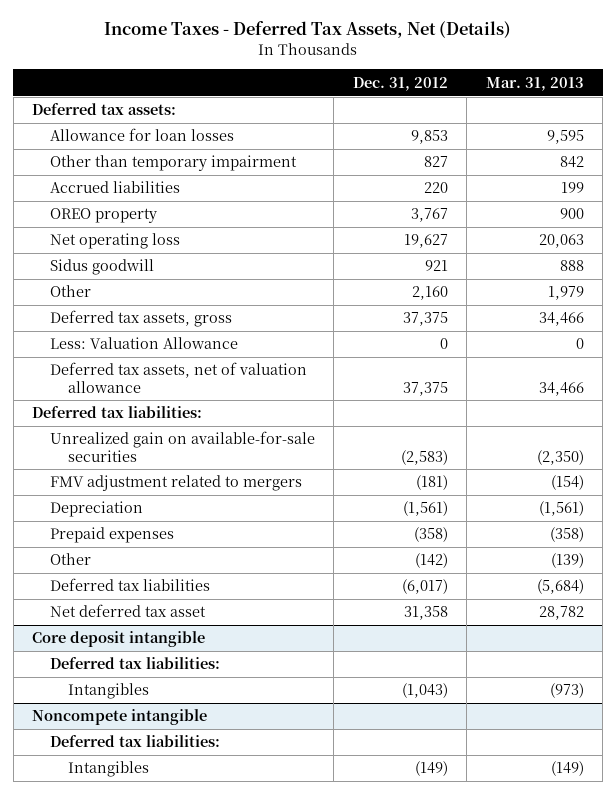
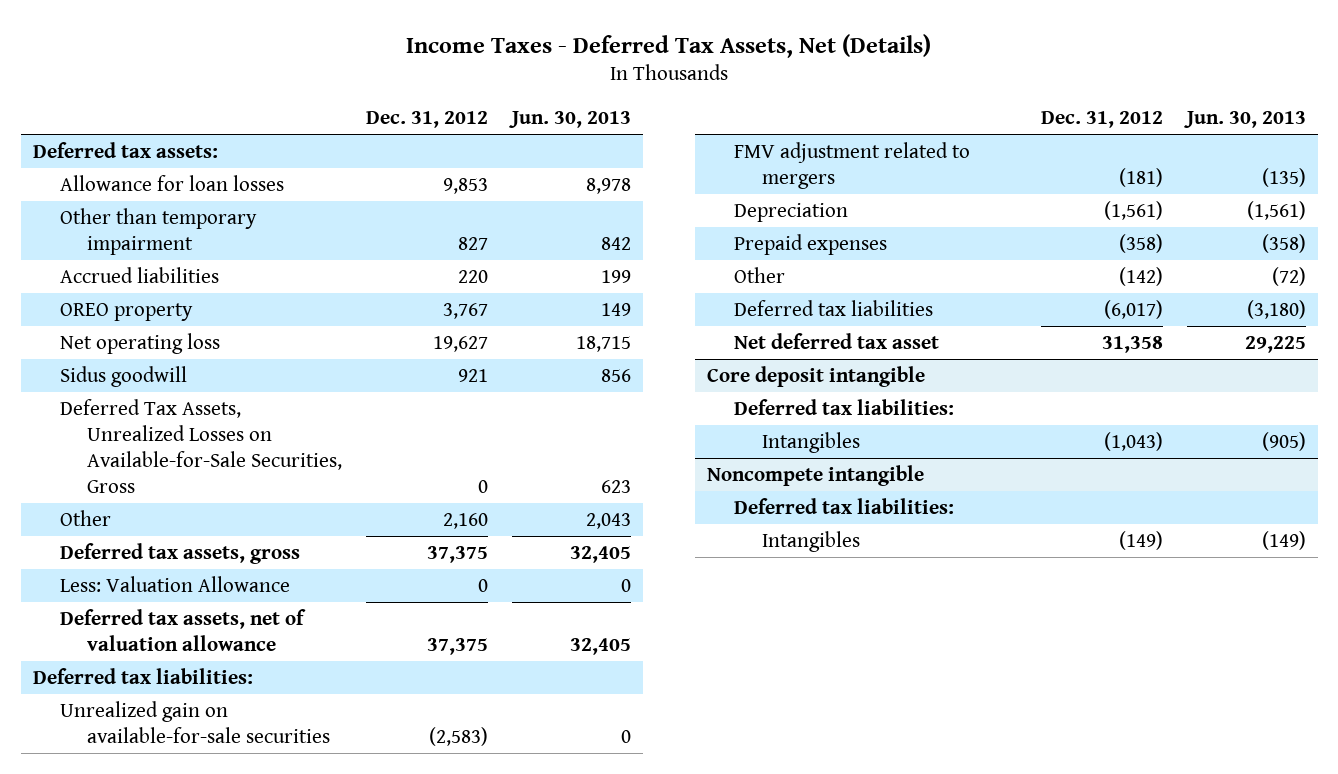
[485,76,584,91] Mar. 31, 2013 -> none
none -> [509,110,632,128] Jun. 30, 2013
none -> [59,398,343,493] Deferred Tax Assets, Unrealized Losses on Available-for-Sale Securities, Gross

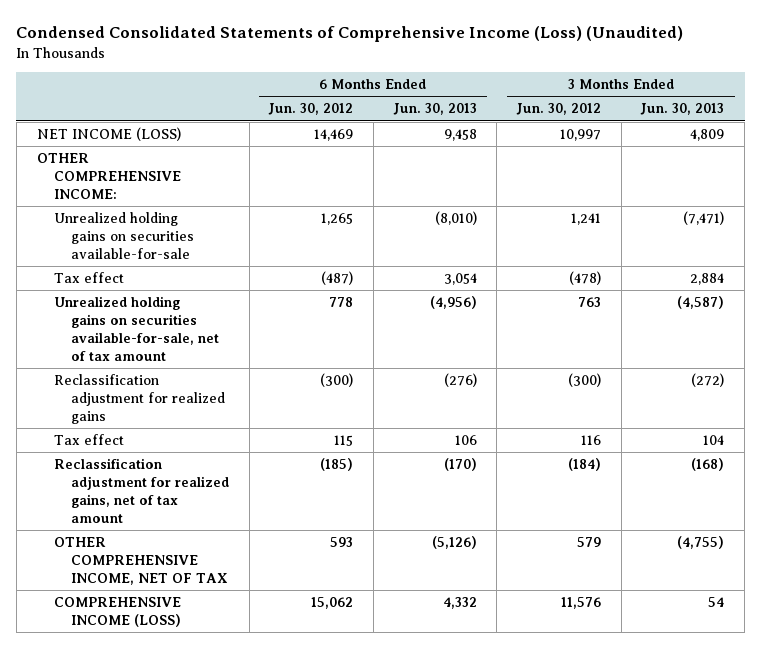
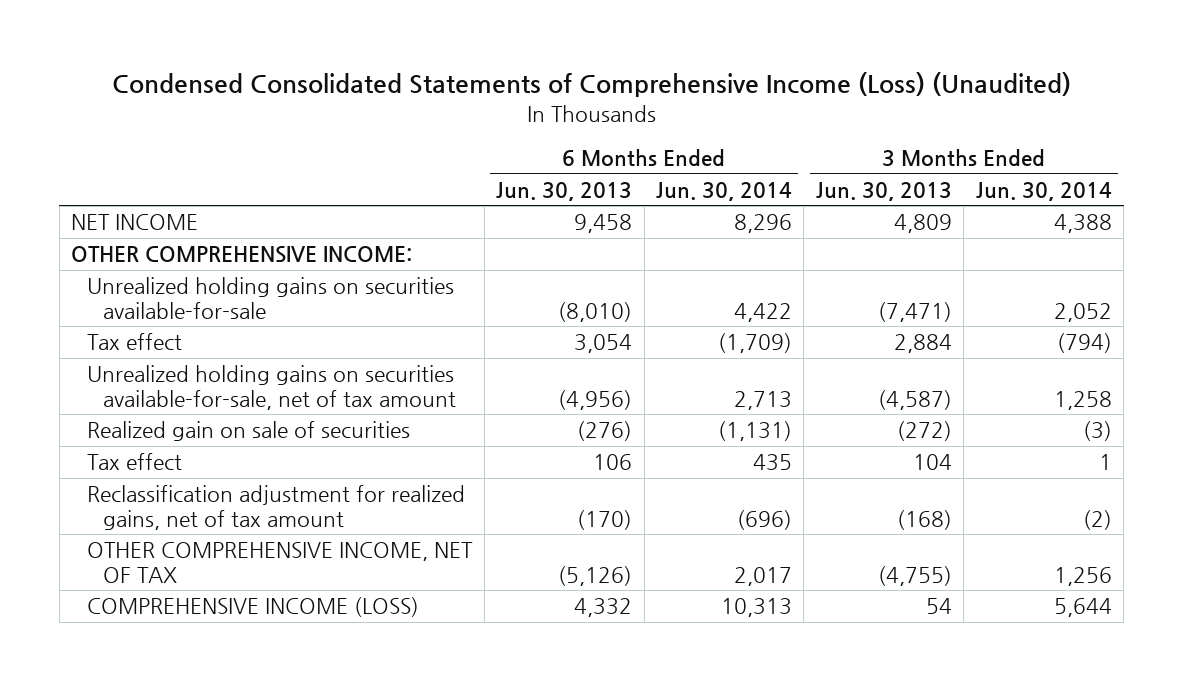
[268,103,354,116] Jun. 30, 2012 -> none
[516,103,602,116] Jun. 30, 2012 -> none
none -> [656,181,793,201] Jun. 30, 2014
none -> [975,181,1112,201] Jun. 30, 2014
[36,127,181,142] NET INCOME (LOSS) -> [71,214,199,231] NET INCOME
[53,374,226,424] Reclassification adjustment for realized gains -> [87,421,411,442] Realized gain on sale of securities

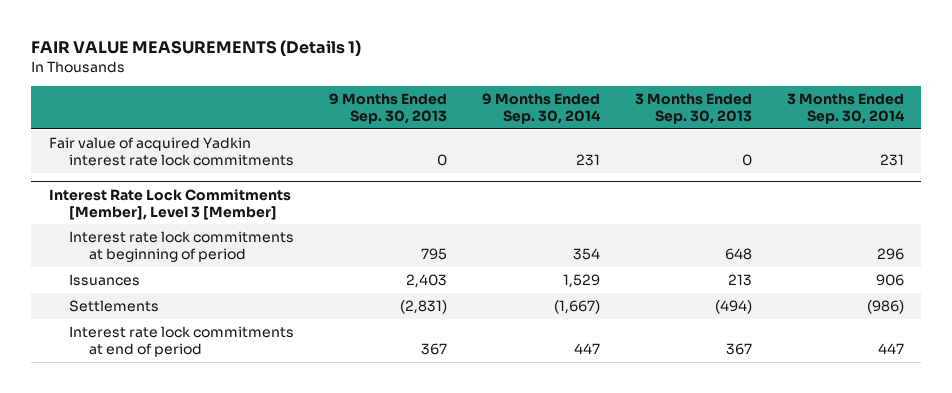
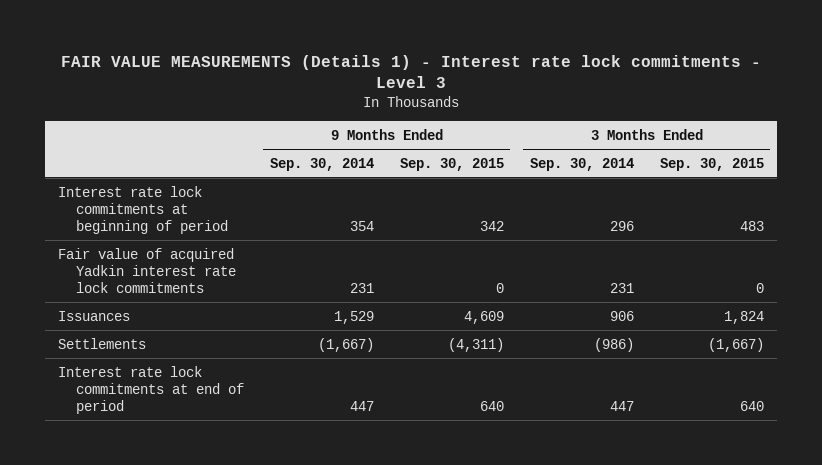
[31,39,362,56] FAIR VALUE MEASUREMENTS (Details 1) -> [60,54,761,89] FAIR VALUE MEASUREMENTS (Details 1) - Interest rate lock commitments - Level 3
[328,93,447,125] 9 Months Ended Sep. 30, 2013 -> none
[634,93,752,125] 3 Months Ended Sep. 30, 2013 -> none
none -> [399,157,504,171] Sep. 30, 2015
none -> [659,157,764,171] Sep. 30, 2015
[48,188,291,220] Interest Rate Lock Commitments [Member], Level 3 [Member] -> none
[48,136,294,167] Fair value of acquired Yadkin interest rate lock commitments -> [57,247,236,293] Fair value of acquired Yadkin interest rate lock commitments

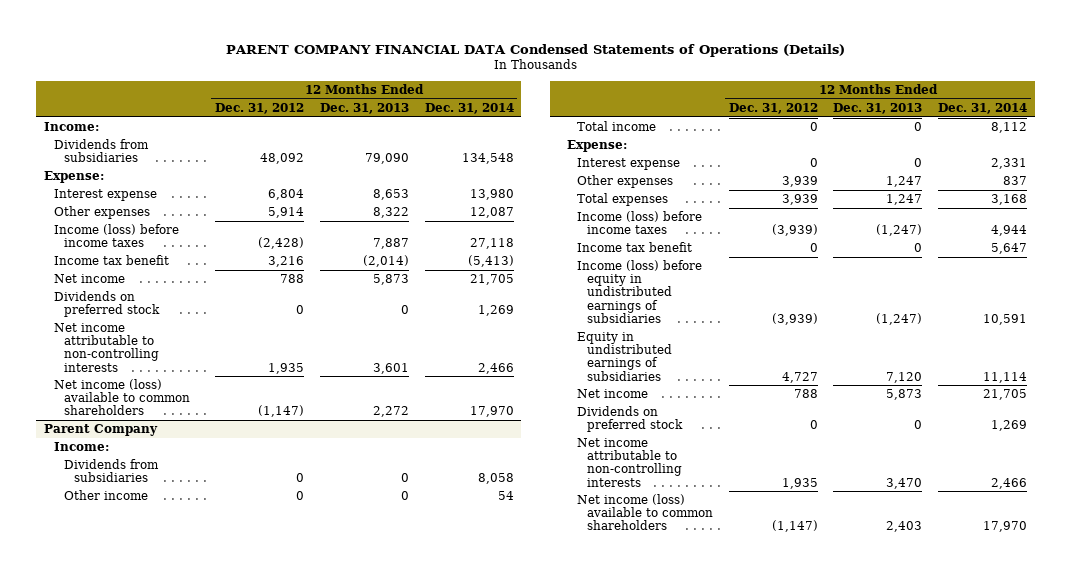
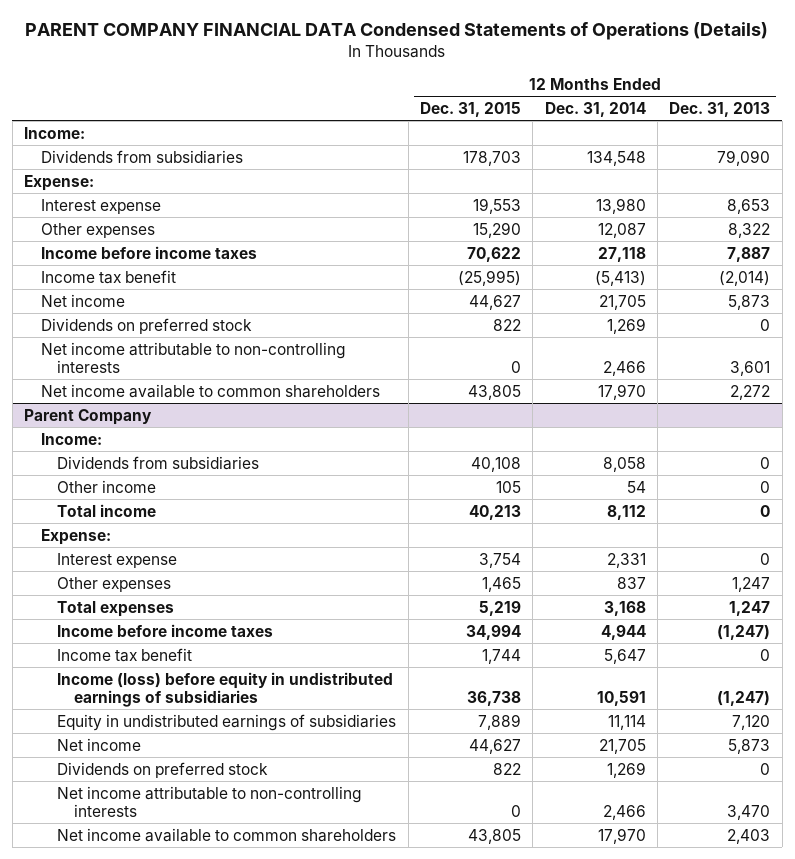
[215,102,305,114] Dec. 31, 2012 -> none
none -> [420,102,522,118] Dec. 31, 2015
[54,224,180,248] Income (loss) before income taxes -> [40,245,257,259] Income before income taxes
[54,379,190,416] Net income (loss) available to common shareholders -> [40,383,380,398] Net income available to common shareholders
[577,211,703,235] Income (loss) before income taxes -> [57,623,274,637] Income before income taxes
[577,494,714,531] Net income (loss) available to common shareholders -> [57,827,397,842] Net income available to common shareholders

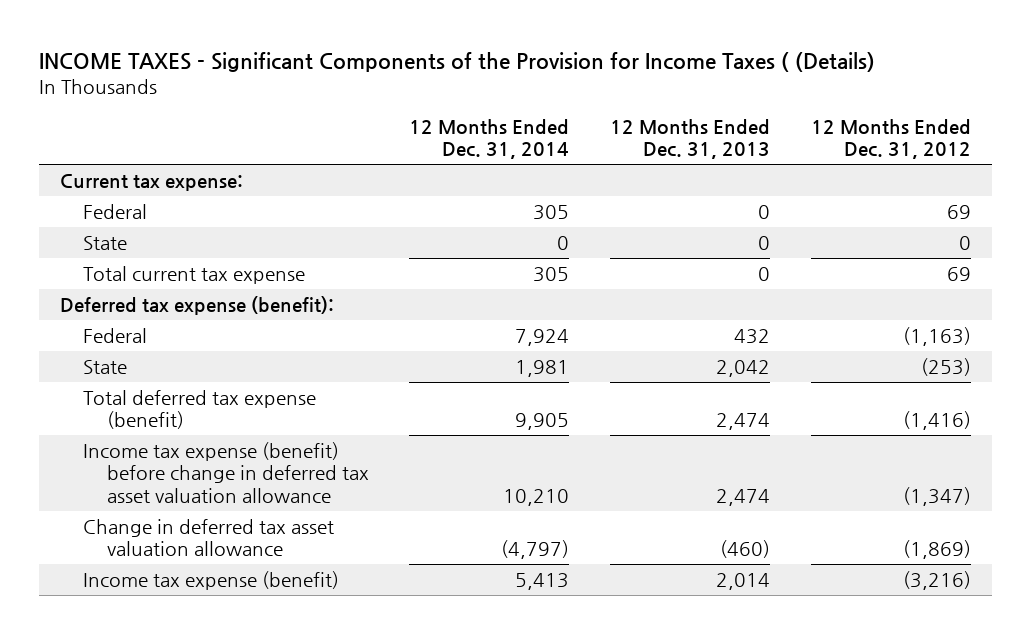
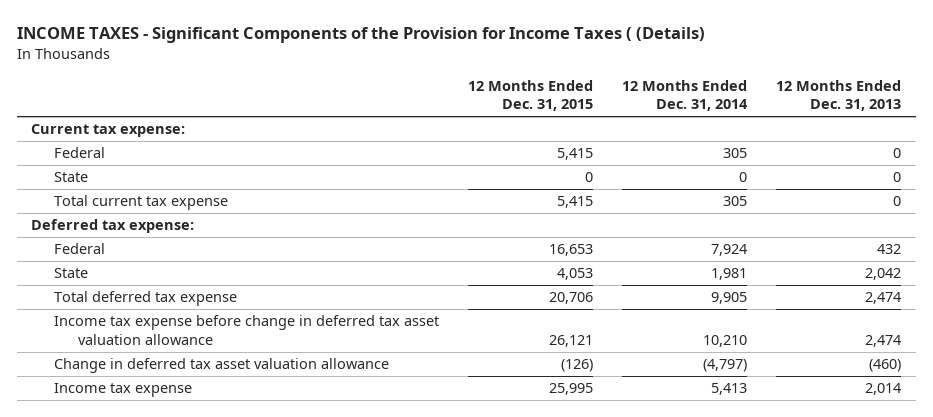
[811,118,972,160] 12 Months Ended Dec. 31, 2012 -> none
none -> [468,79,594,112] 12 Months Ended Dec. 31, 2015
[59,295,334,315] Deferred tax expense (benefit): -> [31,219,195,234] Deferred tax expense:
[83,389,317,430] Total deferred tax expense (benefit) -> [54,291,238,307] Total deferred tax expense
[83,441,369,503] Income tax expense (benefit) before change in deferred tax asset valuation allowance -> [54,315,440,345] Income tax expense before change in deferred tax asset valuation allowance
[83,570,340,590] Income tax expense (benefit) -> [54,383,193,398] Income tax expense

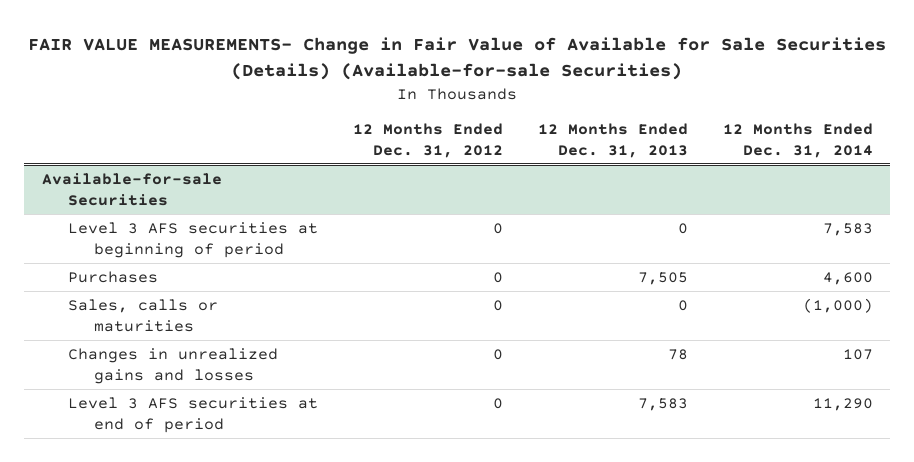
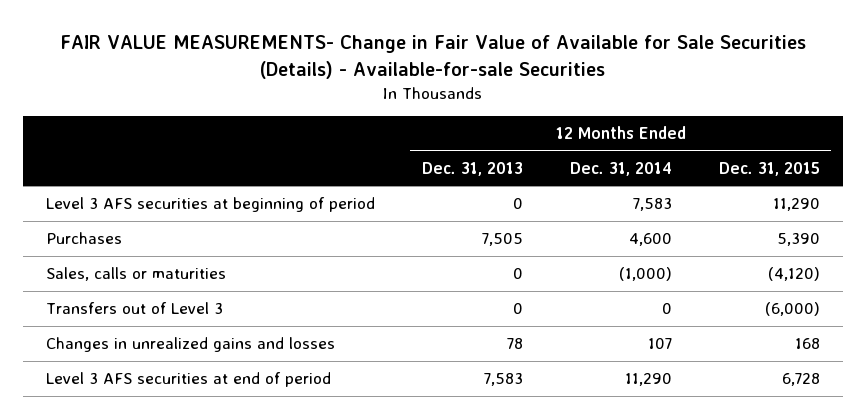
[28,37,887,81] FAIR VALUE MEASUREMENTS- Change in Fair Value of Available for Sale Securities (Details) (Available-for-sale Securities) -> [60,35,807,79] FAIR VALUE MEASUREMENTS- Change in Fair Value of Available for Sale Securities (Details) - Available-for-sale Securities
[352,122,503,158] 12 Months Ended Dec. 31, 2012 -> none
none -> [718,161,820,176] Dec. 31, 2015
[41,172,222,206] Available-for-sale Securities -> none
none -> [46,302,224,315] Transfers out of Level 3

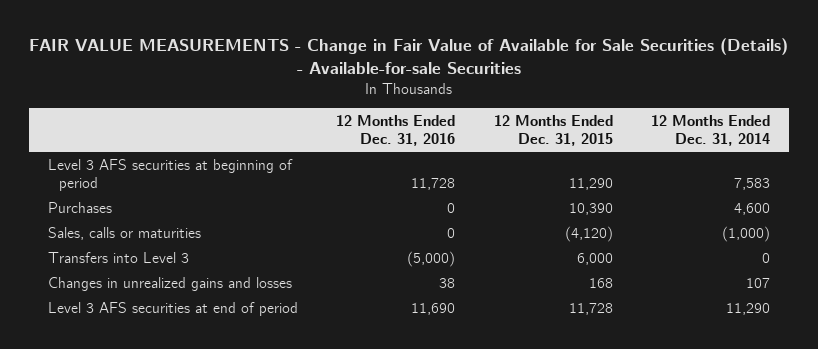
[60,35,807,79] FAIR VALUE MEASUREMENTS- Change in Fair Value of Available for Sale Securities (Details) - Available-for-sale Securities -> [29,38,789,74] FAIR VALUE MEASUREMENTS - Change in Fair Value of Available for Sale Securities (Details) - Available-for-sale Securities
[422,161,524,176] Dec. 31, 2013 -> none
none -> [336,114,456,146] 12 Months Ended Dec. 31, 2016
[776,233,820,247] 5,390 -> [568,202,613,215] 10,390
[46,302,224,315] Transfers out of Level 3 -> [48,251,190,263] Transfers into Level 3
[764,302,820,317] (6,000) -> [576,252,613,265] 6,000
[781,373,820,387] 6,728 -> [568,302,613,315] 11,728

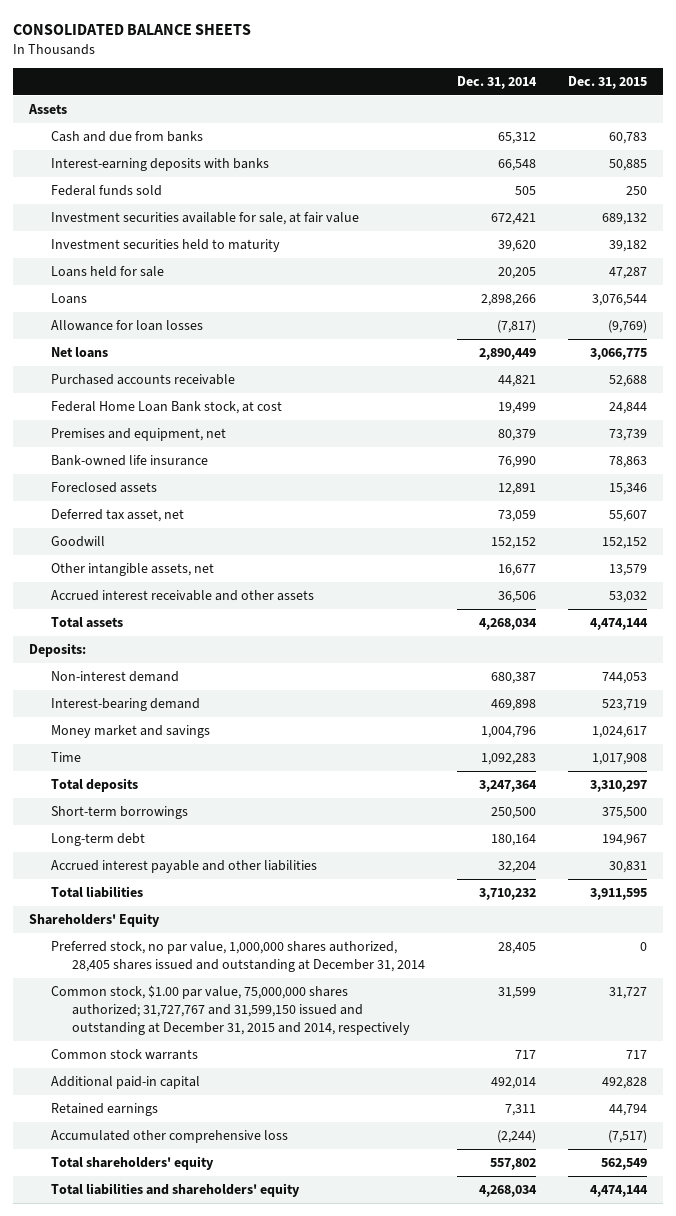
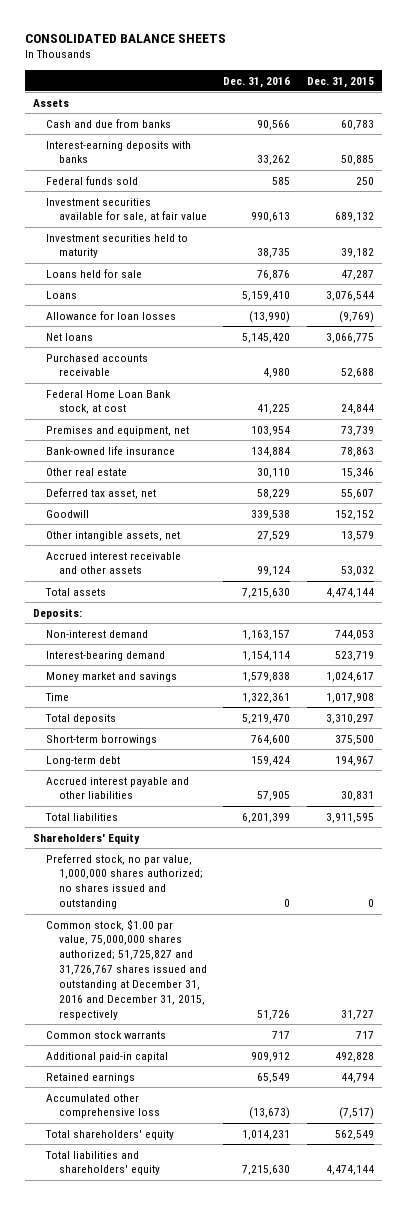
[457,75,538,89] Dec. 31, 2014 -> none
none -> [223,76,291,88] Dec. 31, 2016
[50,482,157,494] Foreclosed assets -> [45,467,127,476] Other real estate
[50,941,426,973] Preferred stock, no par value, 1,000,000 shares authorized, 28,405 shares issued and outstanding at December 31, 2014 -> [45,853,204,910] Preferred stock, no par value, 1,000,000 shares authorized; no shares issued and outstanding
[50,985,411,1035] Common stock, $1.00 par value, 75,000,000 shares authorized; 31,727,767 and 31,599,150 issued and outstanding at December 31, 2015 and 2014, respectively -> [45,918,208,1021] Common stock, $1.00 par value, 75,000,000 shares authorized; 51,725,827 and 31,726,767 shares issued and outstanding at December 31, 2016 and December 31, 2015, respectively

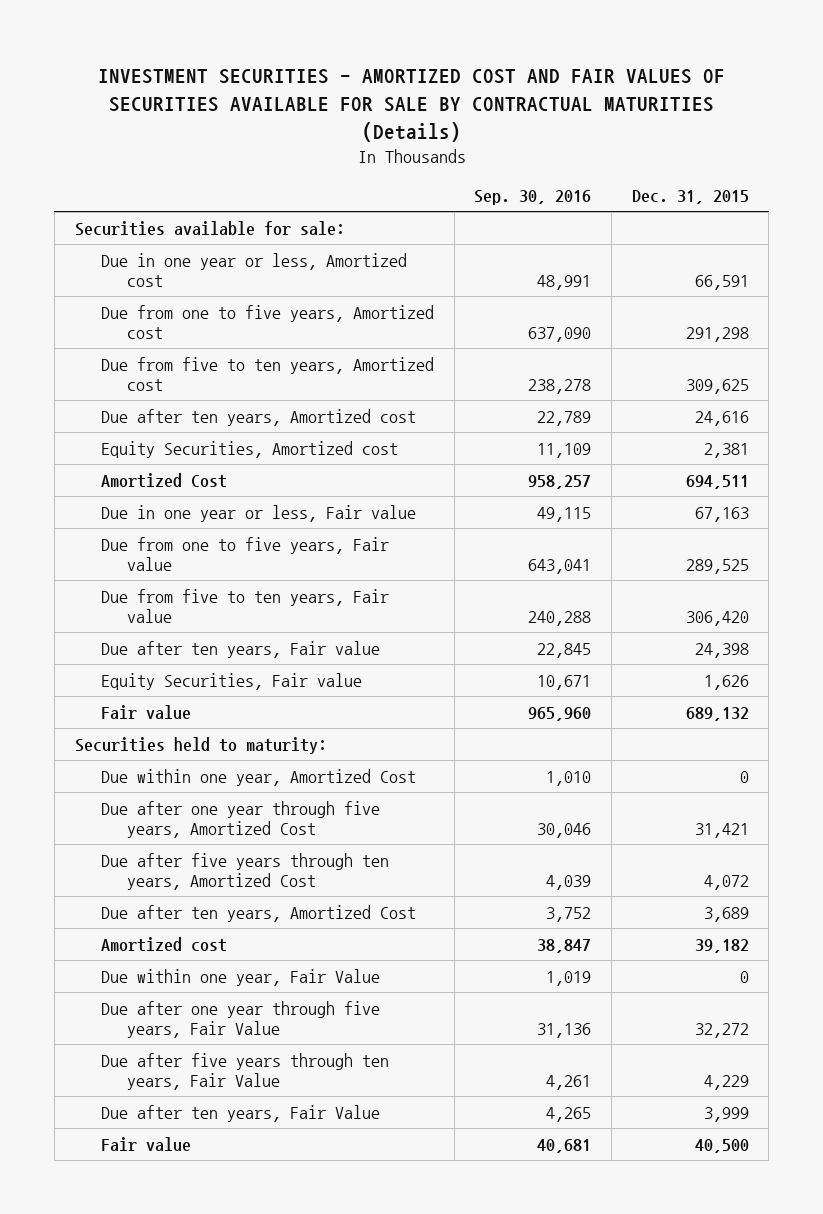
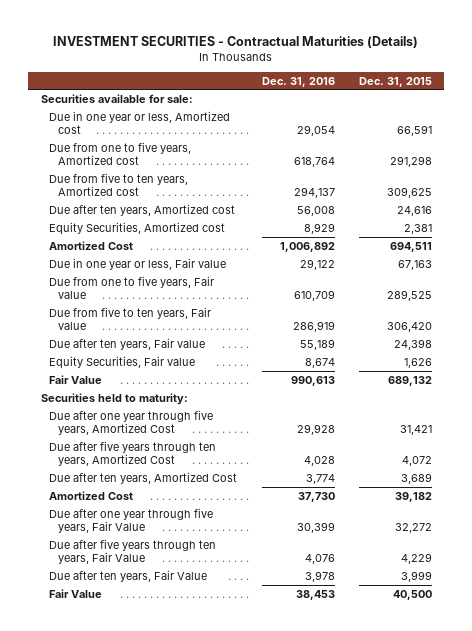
[97,69,725,142] INVESTMENT SECURITIES - AMORTIZED COST AND FAIR VALUES OF SECURITIES AVAILABLE FOR SALE BY CONTRACTUAL MATURITIES (Details) -> [53,35,419,48] INVESTMENT SECURITIES - Contractual Maturities (Details)
[474,190,592,206] Sep. 30, 2016 -> none
none -> [261,76,335,87] Dec. 31, 2016
[101,704,192,719] Fair value -> [49,374,103,384] Fair Value
[101,768,417,786] Due within one year, Amortized Cost -> none
[101,968,381,986] Due within one year, Fair Value -> none
[101,936,228,952] Amortized cost -> [49,490,134,500] Amortized Cost
[101,1136,192,1151] Fair value -> [49,588,103,598] Fair Value

